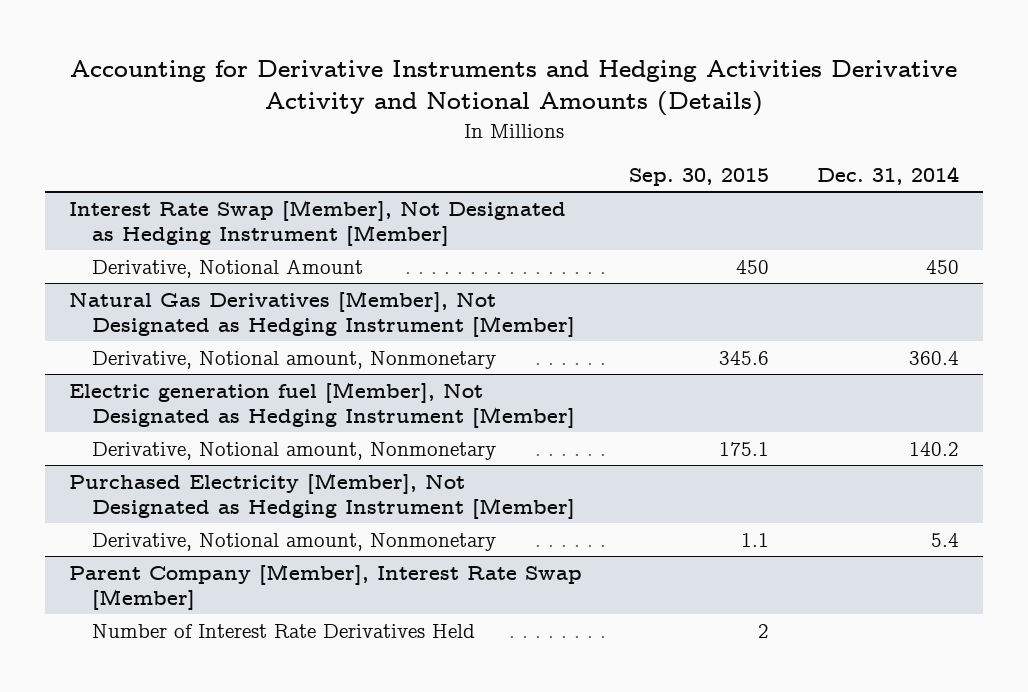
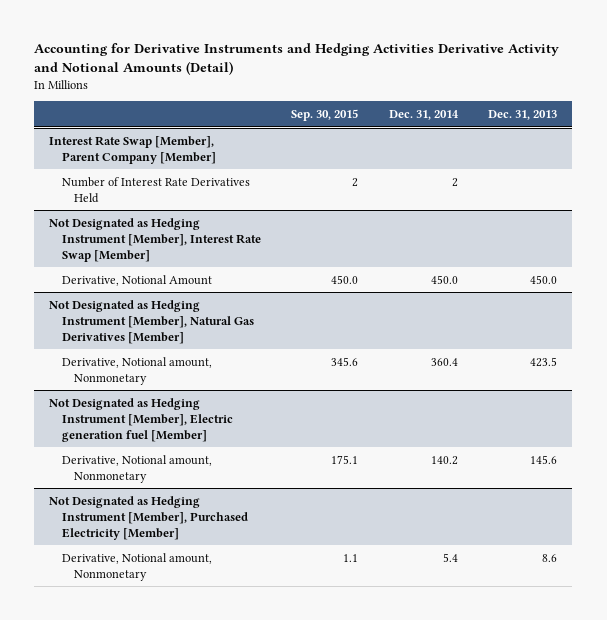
[69,60,957,117] Accounting for Derivative Instruments and Hedging Activities Derivative Activity and Notional Amounts (Details) -> [34,43,560,76] Accounting for Derivative Instruments and Hedging Activities Derivative Activity and Notional Amounts (Detail)
none -> [488,110,558,121] Dec. 31, 2013
none -> [49,135,216,164] Interest Rate Swap [Member], Parent Company [Member]
none -> [61,176,250,203] Number of Interest Rate Derivatives Held
[68,199,566,246] Interest Rate Swap [Member], Not Designated as Hedging Instrument [Member] -> [49,217,261,262] Not Designated as Hedging Instrument [Member], Interest Rate Swap [Member]
[736,259,770,274] 450 -> [331,274,359,284] 450.0
[925,259,959,274] 450 -> [430,274,458,284] 450.0
[68,290,575,337] Natural Gas Derivatives [Member], Not Designated as Hedging Instrument [Member] -> [49,299,254,344] Not Designated as Hedging Instrument [Member], Natural Gas Derivatives [Member]
[68,381,575,428] Electric generation fuel [Member], Not Designated as Hedging Instrument [Member] -> [49,397,233,442] Not Designated as Hedging Instrument [Member], Electric generation fuel [Member]
[68,472,575,519] Purchased Electricity [Member], Not Designated as Hedging Instrument [Member] -> [49,495,248,540] Not Designated as Hedging Instrument [Member], Purchased Electricity [Member]
[68,563,582,610] Parent Company [Member], Interest Rate Swap [Member] -> none
[91,623,475,638] Number of Interest Rate Derivatives Held -> none

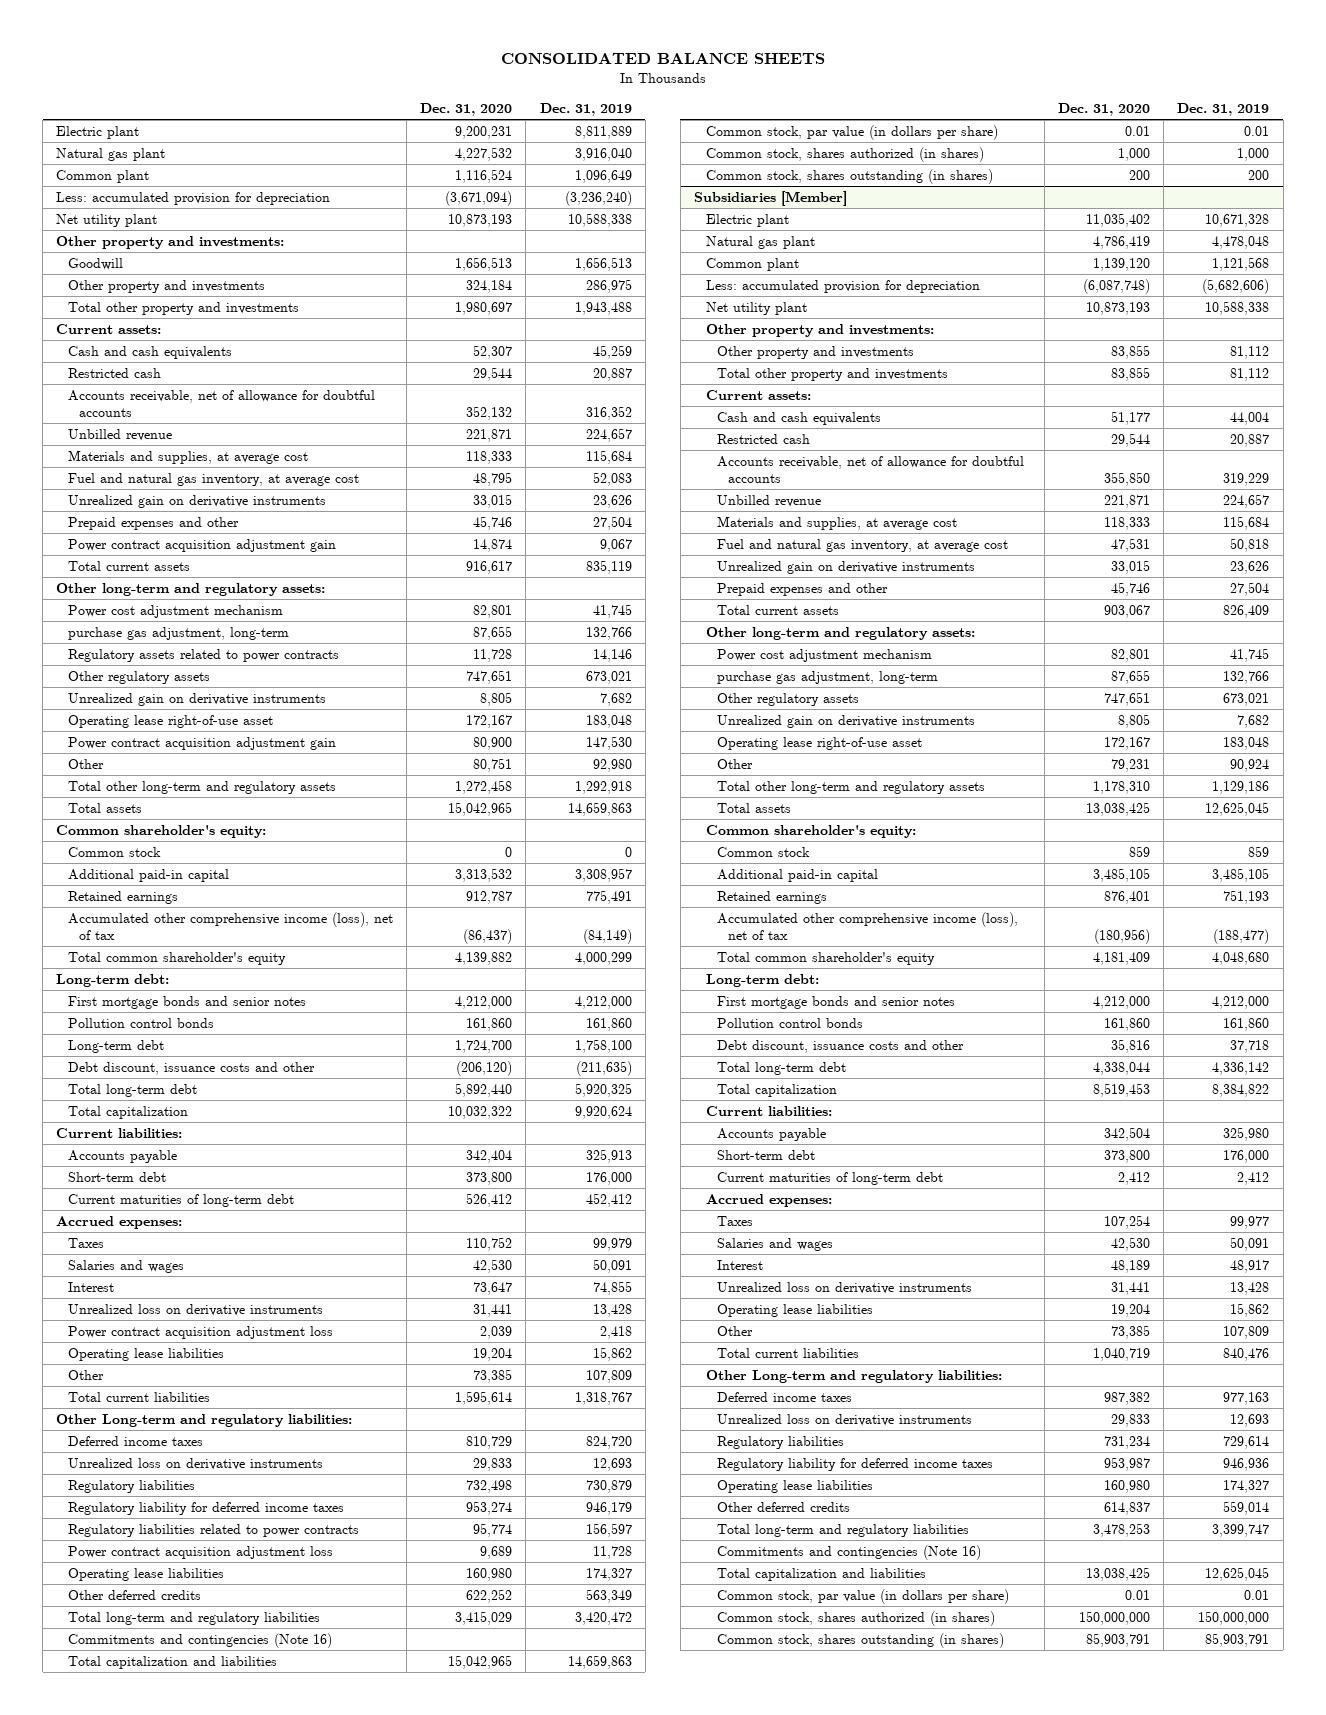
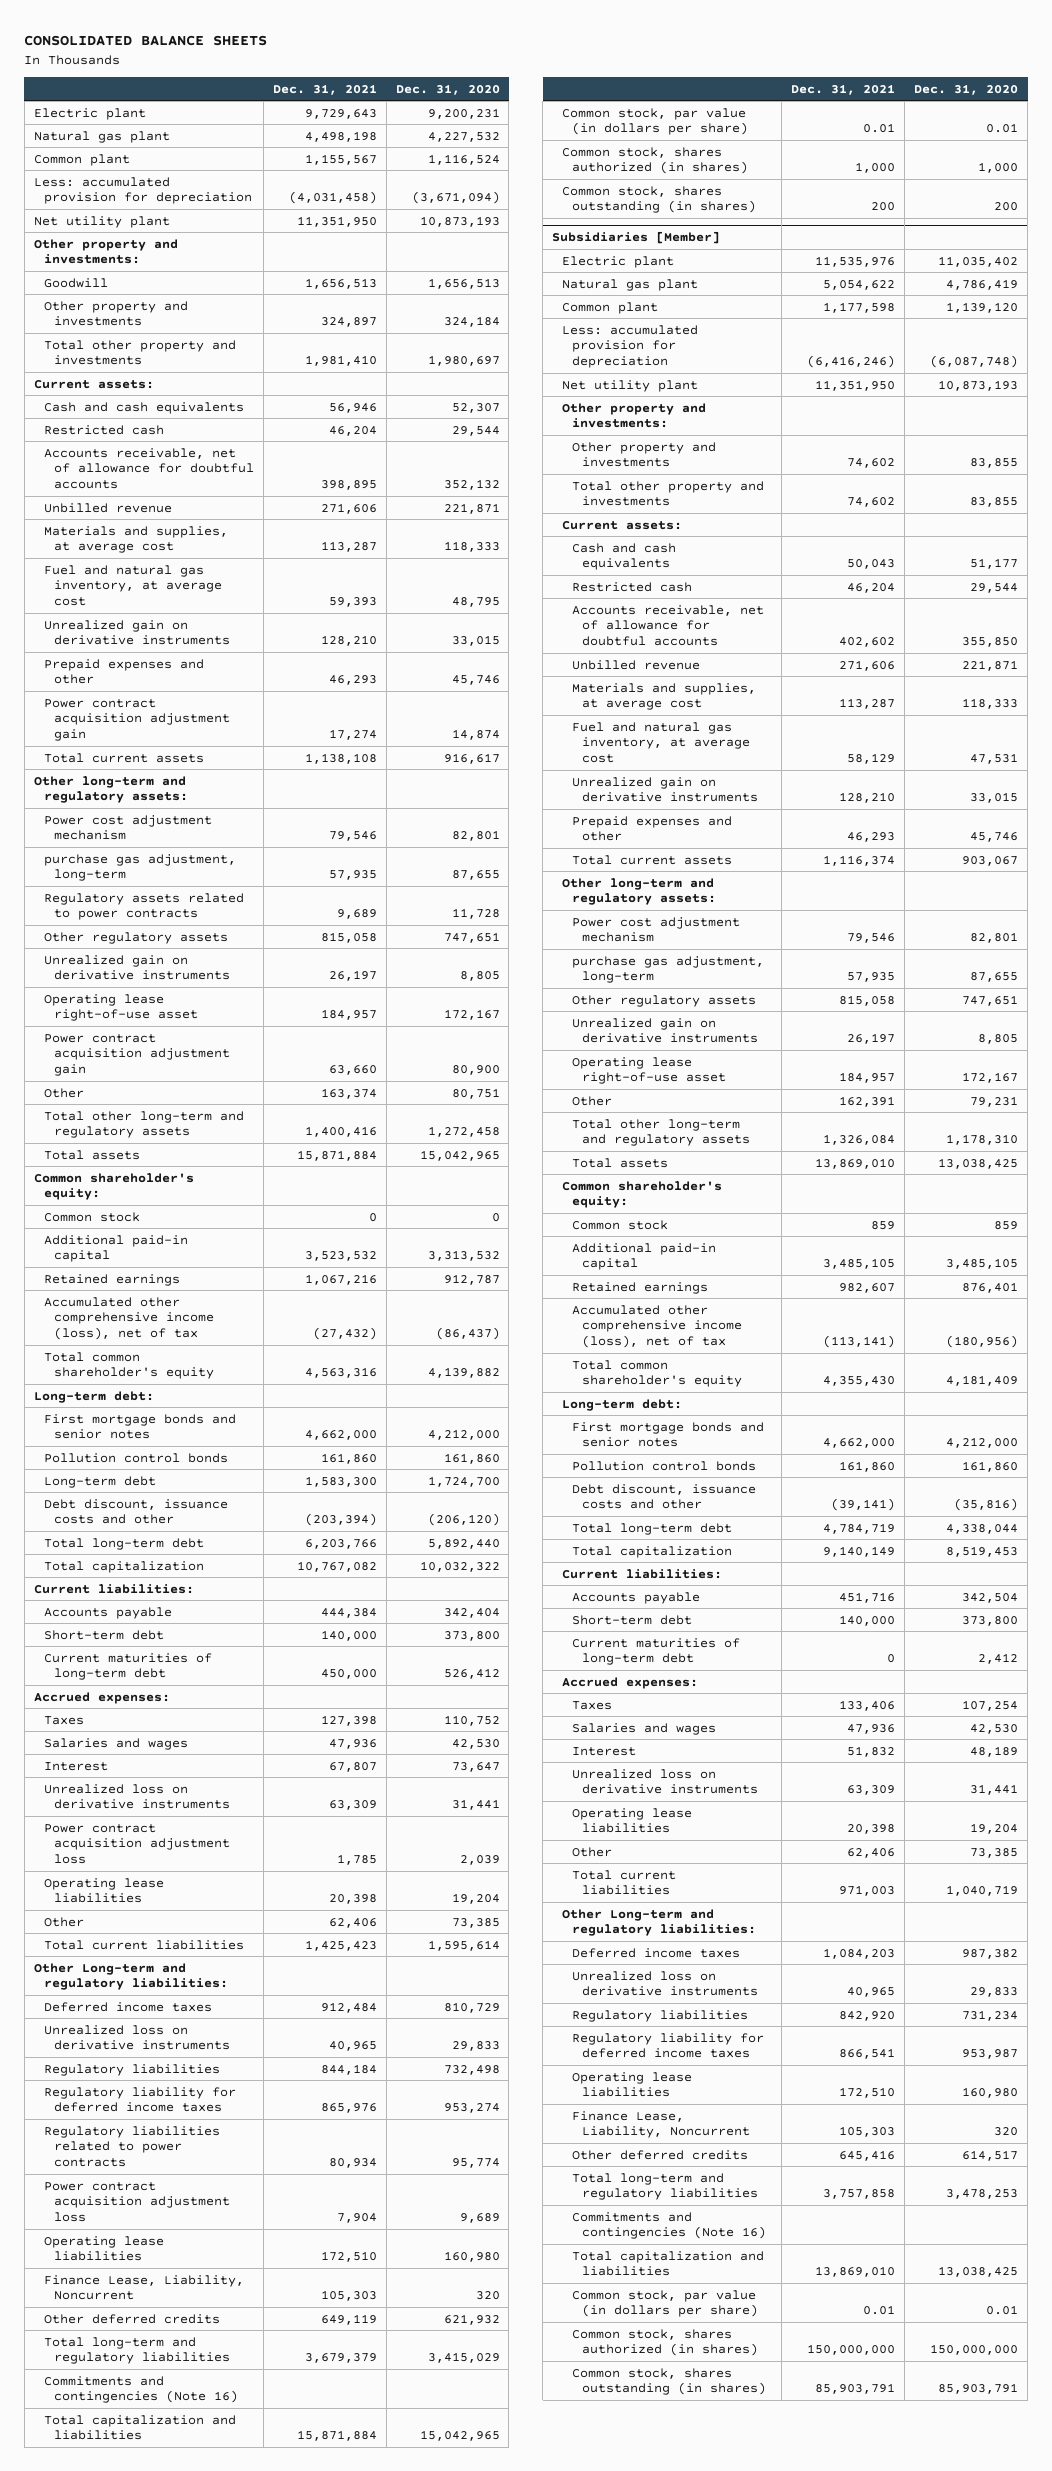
[539,103,632,117] Dec. 31, 2019 -> none
none -> [272,83,377,95] Dec. 31, 2021
none -> [43,2274,244,2301] Finance Lease, Liability, Noncurrent
[466,1588,513,1603] 622,252 -> [443,2313,500,2325] 621,932
[1110,1038,1150,1053] 35,816 -> [954,1498,1019,1512] (35,816)
none -> [572,2110,751,2139] Finance Lease, Liability, Noncurrent
[1103,1501,1150,1515] 614,837 -> [962,2149,1019,2161] 614,517

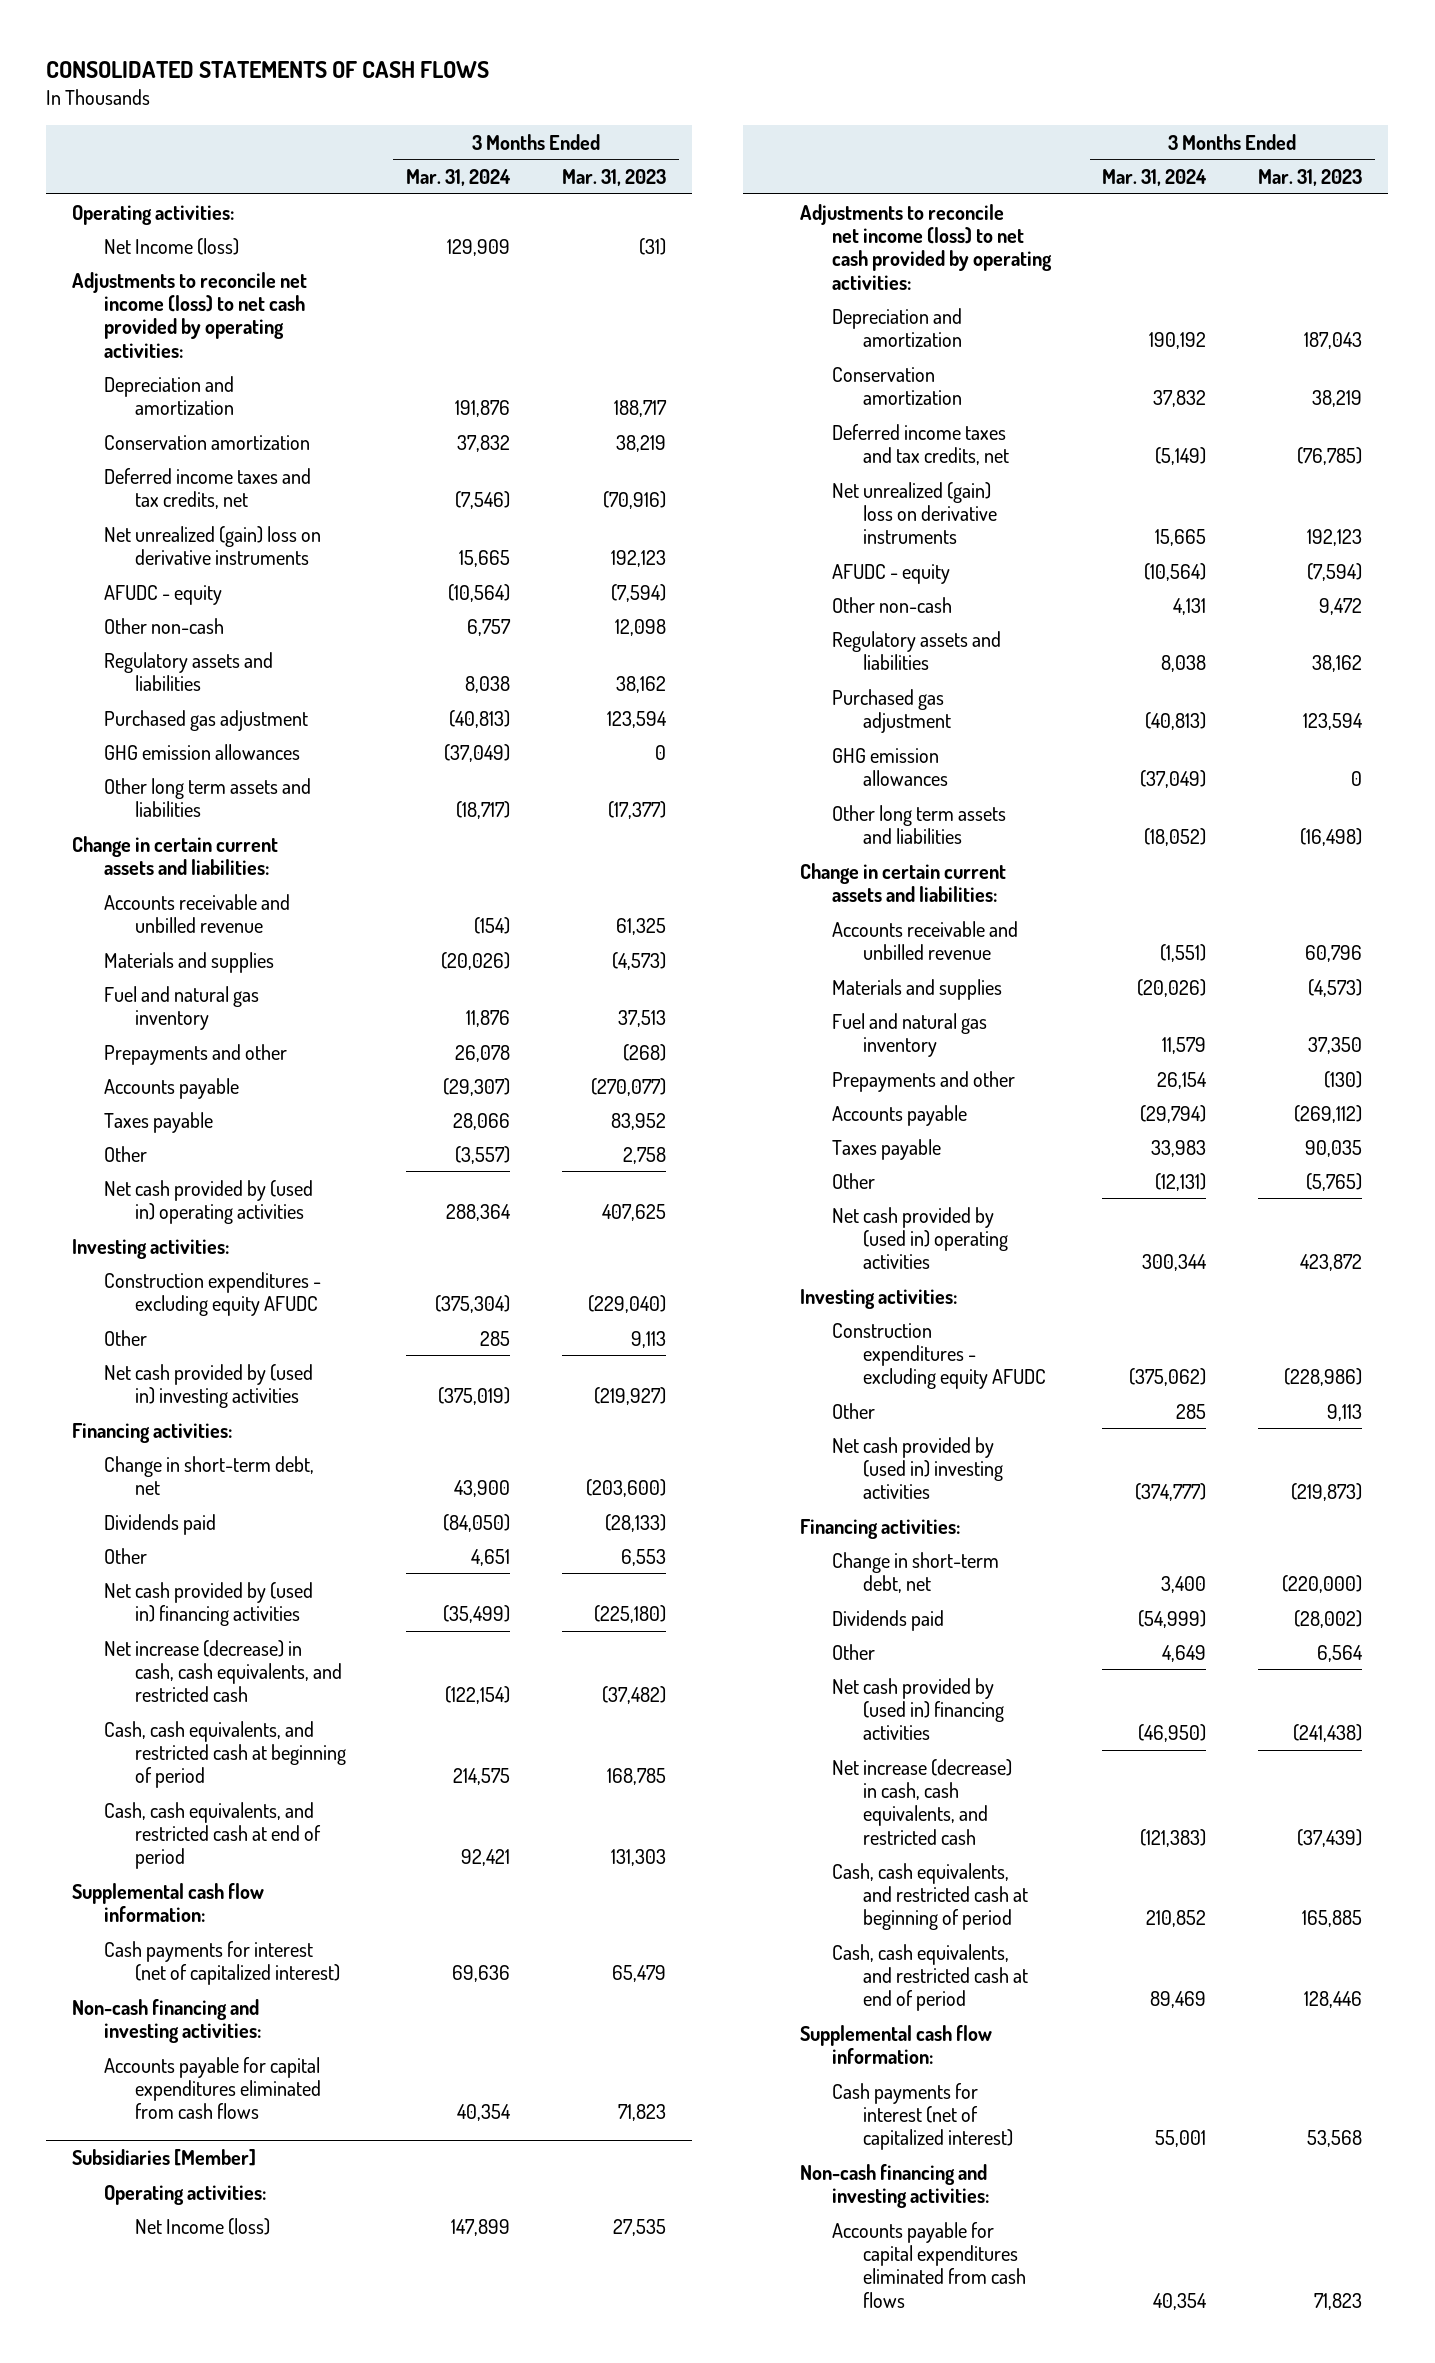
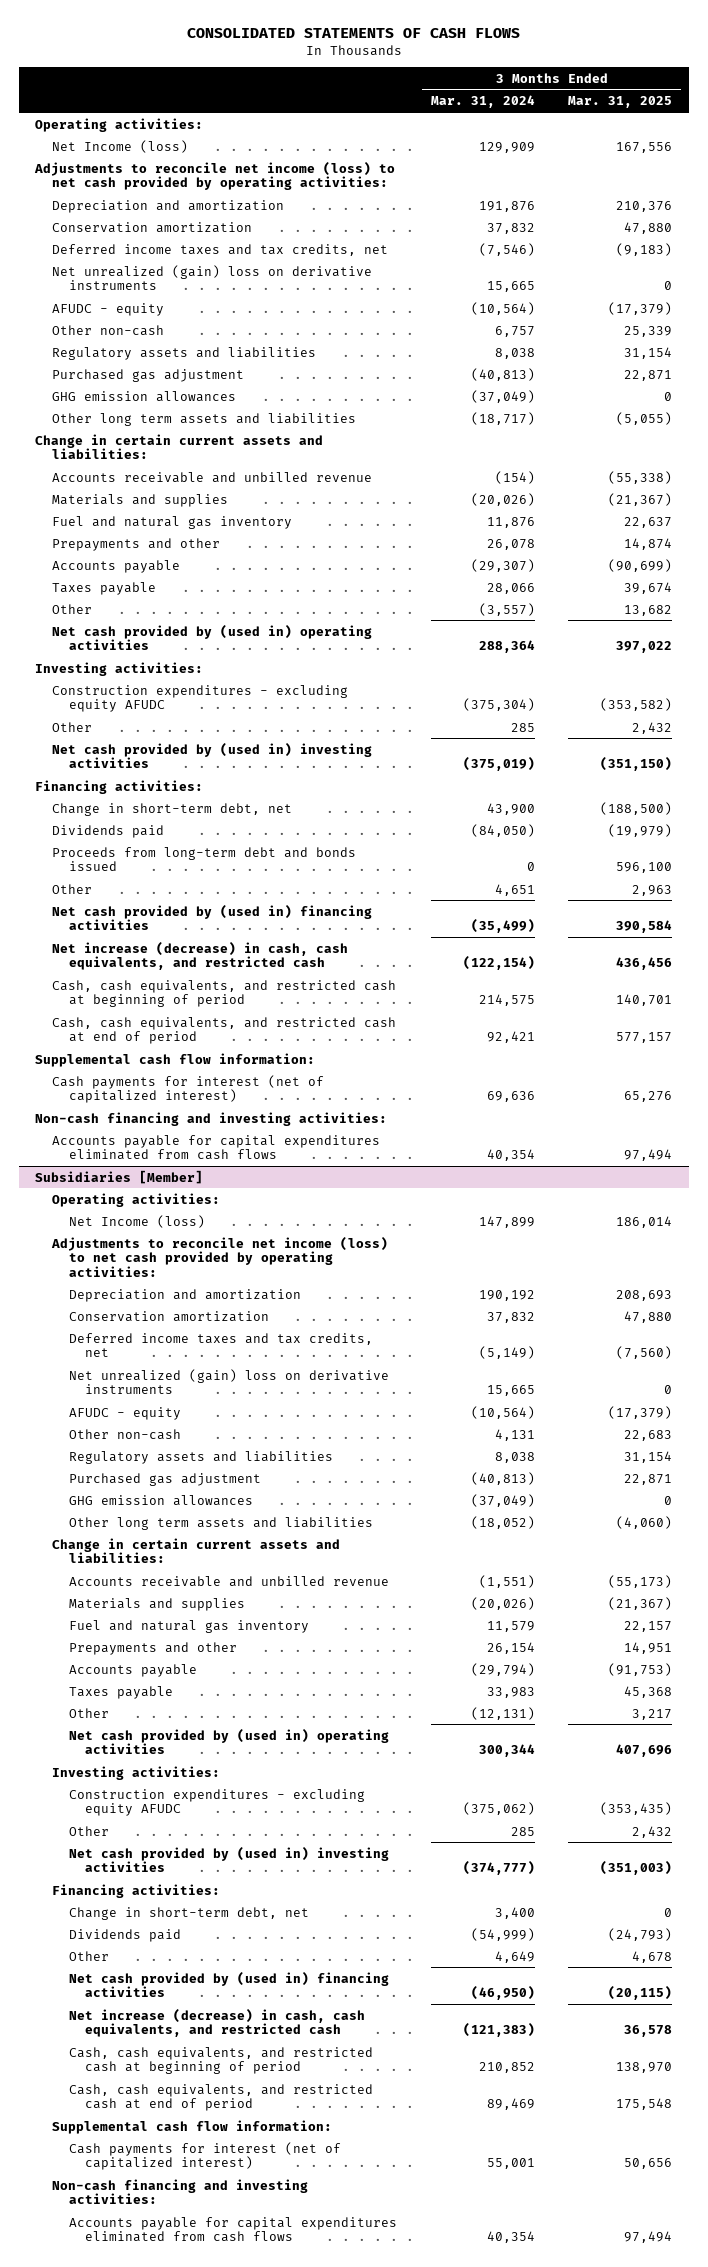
[562,169,667,187] Mar. 31, 2023 -> none
none -> [568,96,673,109] Mar. 31, 2025
none -> [52,846,357,872] Proceeds from long-term debt and bonds issued

